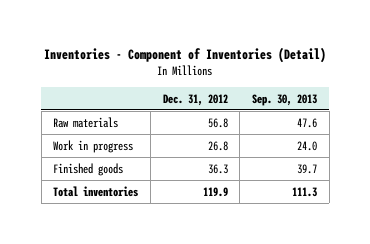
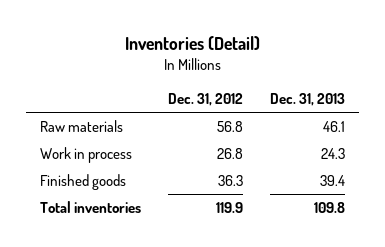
[44,47,327,64] Inventories - Component of Inventories (Detail) -> [124,35,260,50] Inventories (Detail)
[251,93,317,106] Sep. 30, 2013 -> none
none -> [270,93,346,107] Dec. 31, 2013
[53,139,134,153] Work in progress -> [39,147,132,164] Work in process

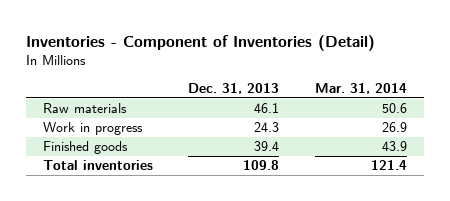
[124,35,260,50] Inventories (Detail) -> [25,34,375,51] Inventories - Component of Inventories (Detail)
[168,93,244,107] Dec. 31, 2012 -> none
none -> [314,82,407,94] Mar. 31, 2014
[39,147,132,164] Work in process -> [43,122,144,136] Work in progress

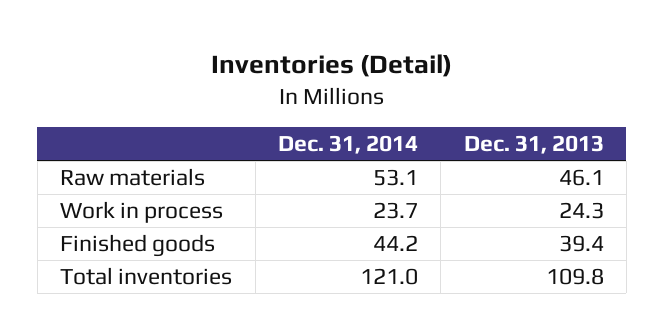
[25,34,375,51] Inventories - Component of Inventories (Detail) -> [210,54,452,78] Inventories (Detail)
[314,82,407,94] Mar. 31, 2014 -> none
none -> [277,135,418,155] Dec. 31, 2014
[43,122,144,136] Work in progress -> [60,201,224,224] Work in process

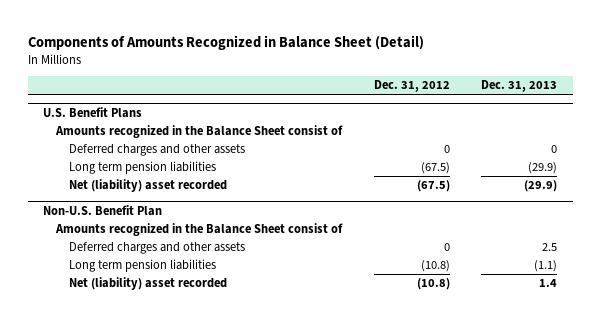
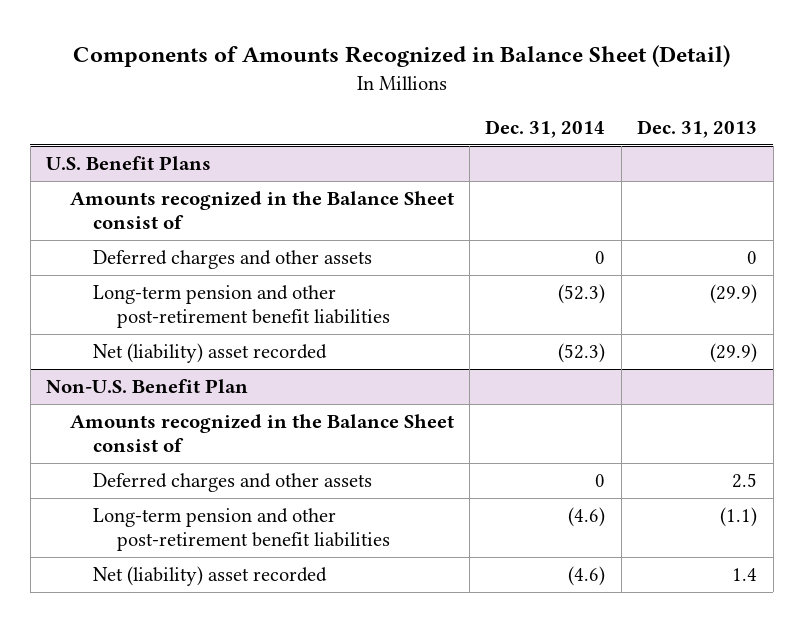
[373,80,450,93] Dec. 31, 2012 -> none
none -> [485,120,606,139] Dec. 31, 2014
[68,161,216,175] Long term pension liabilities -> [93,285,390,329] Long-term pension and other post-retirement benefit liabilities
[68,259,216,273] Long term pension liabilities -> [93,508,390,552] Long-term pension and other post-retirement benefit liabilities

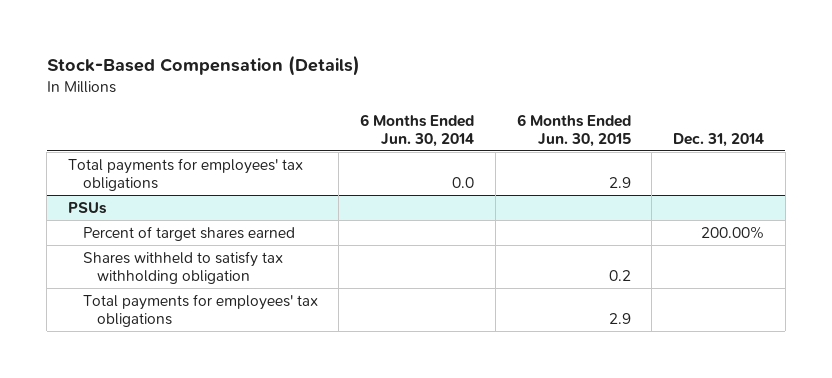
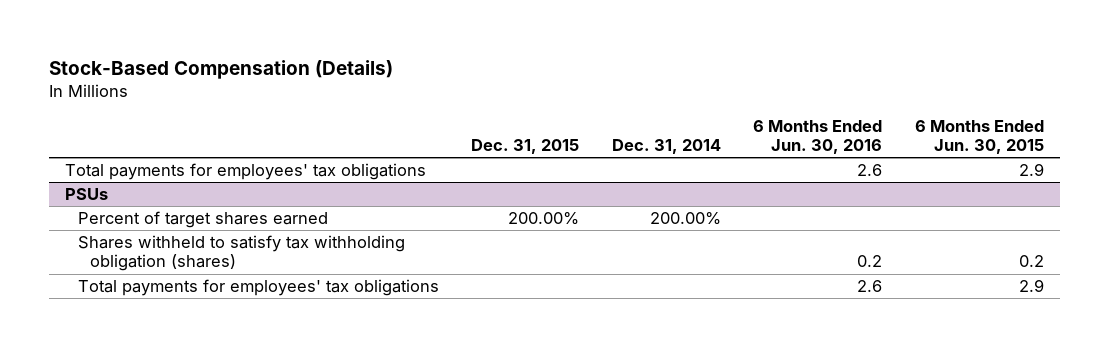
[360,113,475,147] 6 Months Ended Jun. 30, 2014 -> none
none -> [471,138,580,154] Dec. 31, 2015
none -> [753,119,883,154] 6 Months Ended Jun. 30, 2016
[82,250,283,285] Shares withheld to satisfy tax withholding obligation -> [77,235,405,272] Shares withheld to satisfy tax withholding obligation (shares)

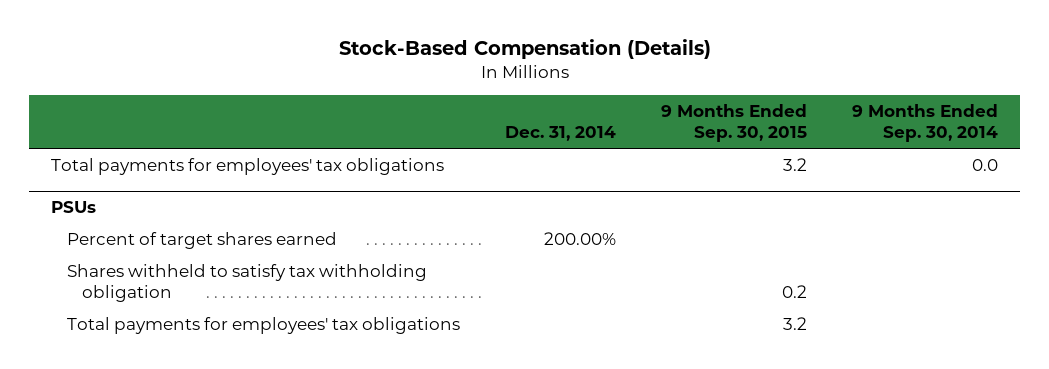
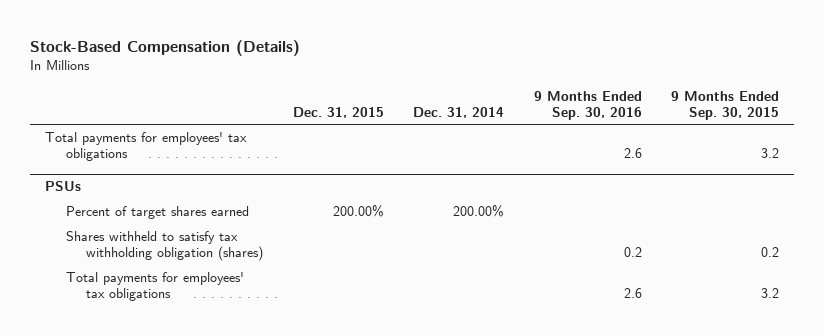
[851,103,998,143] 9 Months Ended Sep. 30, 2014 -> none
none -> [292,106,384,118] Dec. 31, 2015
none -> [533,90,642,120] 9 Months Ended Sep. 30, 2016
[66,263,427,303] Shares withheld to satisfy tax withholding obligation -> [65,231,264,262] Shares withheld to satisfy tax withholding obligation (shares)

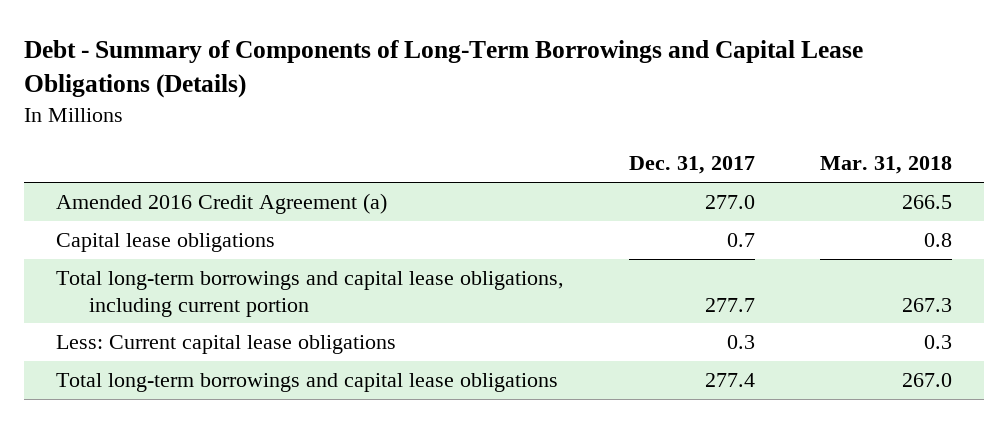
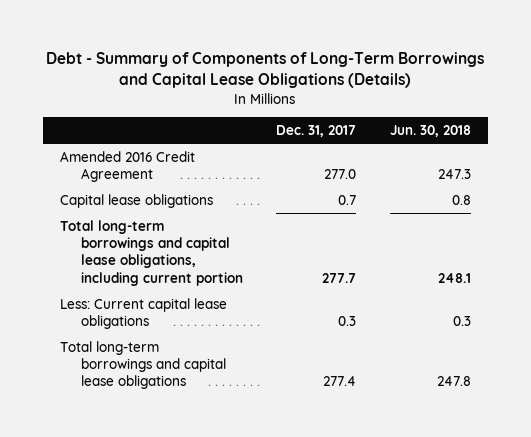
[819,156,952,175] Mar. 31, 2018 -> none
none -> [389,125,471,138] Jun. 30, 2018
[56,193,388,215] Amended 2016 Credit Agreement (a) -> [59,150,195,182] Amended 2016 Credit Agreement

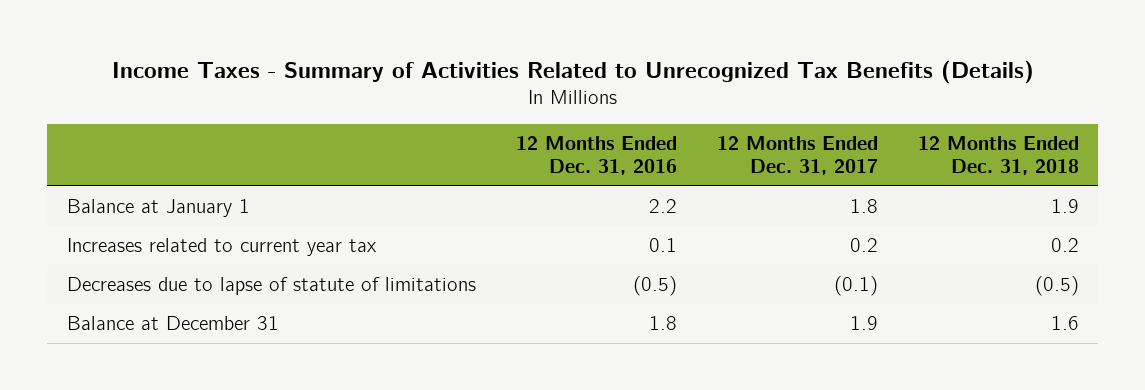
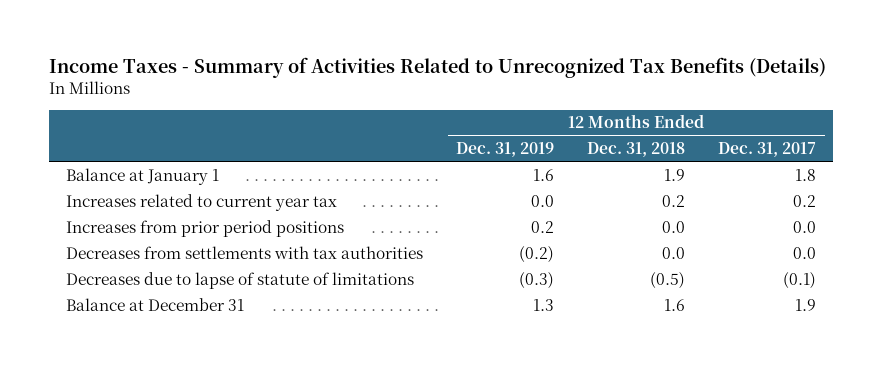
[515,136,677,176] 12 Months Ended Dec. 31, 2016 -> none
none -> [455,142,554,158] Dec. 31, 2019
none -> [65,219,344,237] Increases from prior period positions
none -> [65,245,423,259] Decreases from settlements with tax authorities

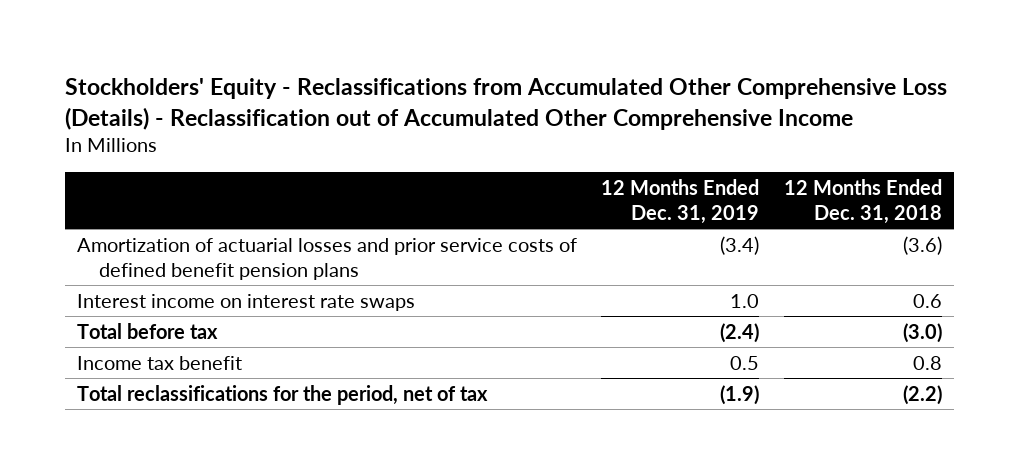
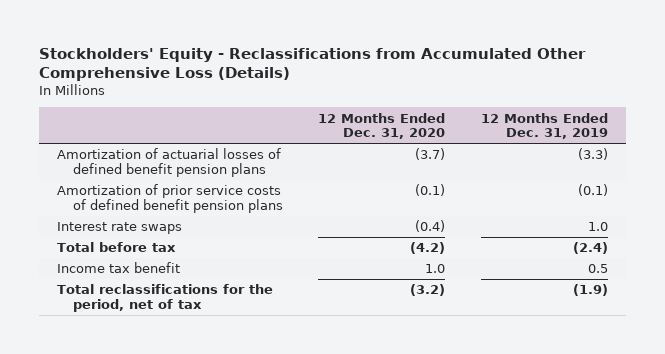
[64,78,947,130] Stockholders' Equity - Reclassifications from Accumulated Other Comprehensive Loss (Details) - Reclassification out of Accumulated Other Comprehensive Income -> [39,47,587,82] Stockholders' Equity - Reclassifications from Accumulated Other Comprehensive Loss (Details)
[783,178,942,224] 12 Months Ended Dec. 31, 2018 -> none
none -> [318,112,446,140] 12 Months Ended Dec. 31, 2020
[76,237,577,280] Amortization of actuarial losses and prior service costs of defined benefit pension plans -> [57,148,282,177] Amortization of actuarial losses of defined benefit pension plans
[720,235,760,255] (3.4) -> [578,148,609,161] (3.3)
none -> [57,184,283,213] Amortization of prior service costs of defined benefit pension plans
[76,293,415,311] Interest income on interest rate swaps -> [57,222,183,235] Interest rate swaps

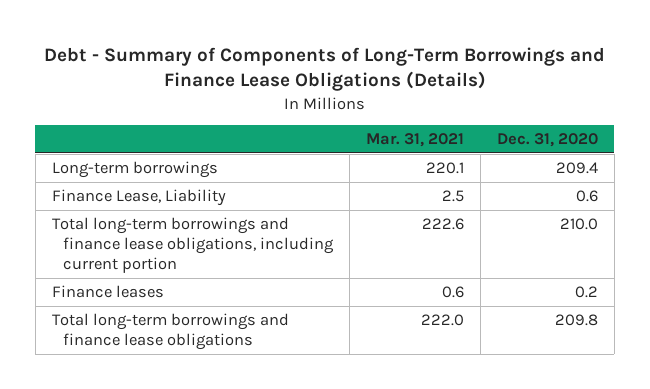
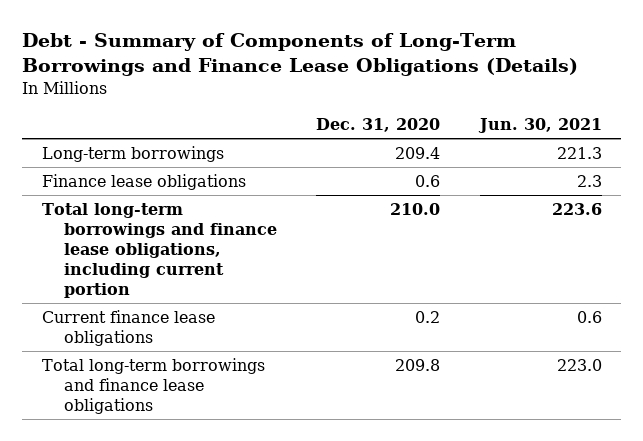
[366,133,465,148] Mar. 31, 2021 -> none
none -> [477,118,602,134] Jun. 30, 2021
[51,189,226,207] Finance Lease, Liability -> [41,174,246,191] Finance lease obligations
[51,285,164,299] Finance leases -> [41,310,215,347] Current finance lease obligations

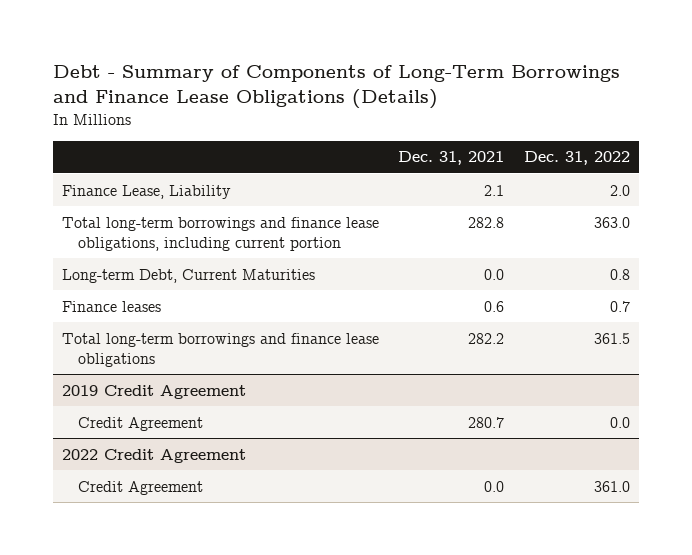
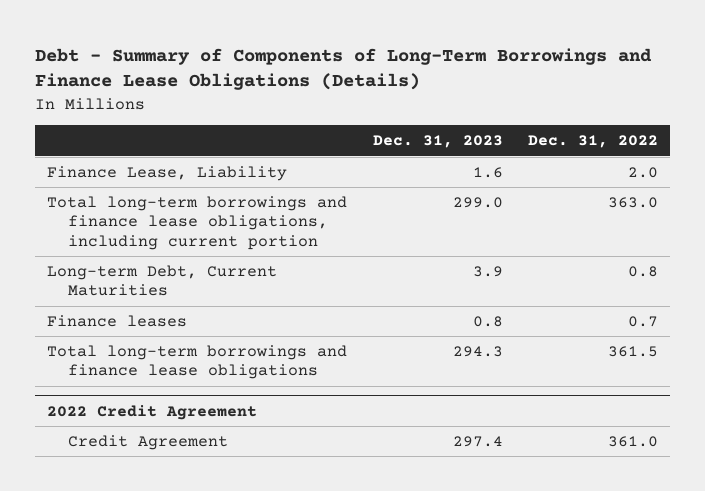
[398,151,505,166] Dec. 31, 2021 -> none
none -> [372,135,503,149] Dec. 31, 2023
[62,384,247,399] 2019 Credit Agreement -> none
[77,416,203,431] Credit Agreement -> none

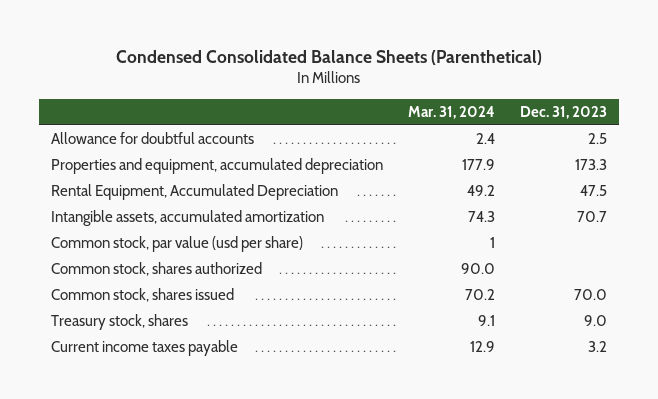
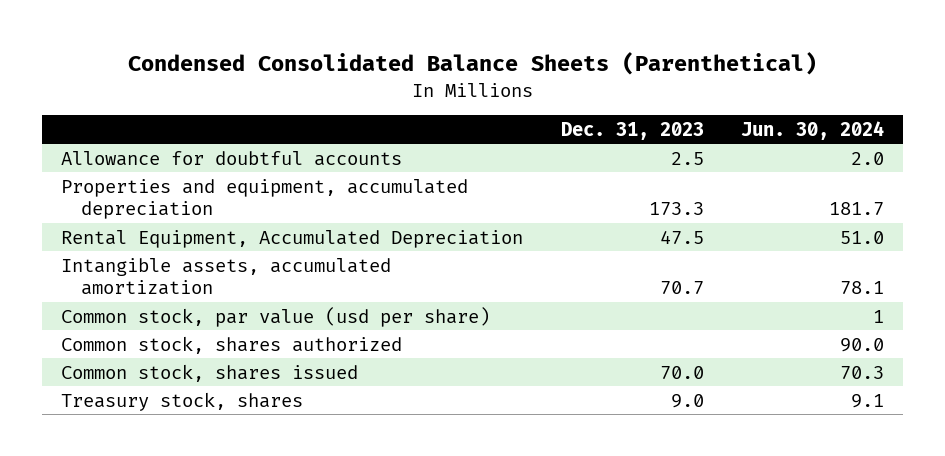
[408,106,496,120] Mar. 31, 2024 -> none
none -> [741,121,885,141] Jun. 30, 2024
[51,340,239,357] Current income taxes payable -> none

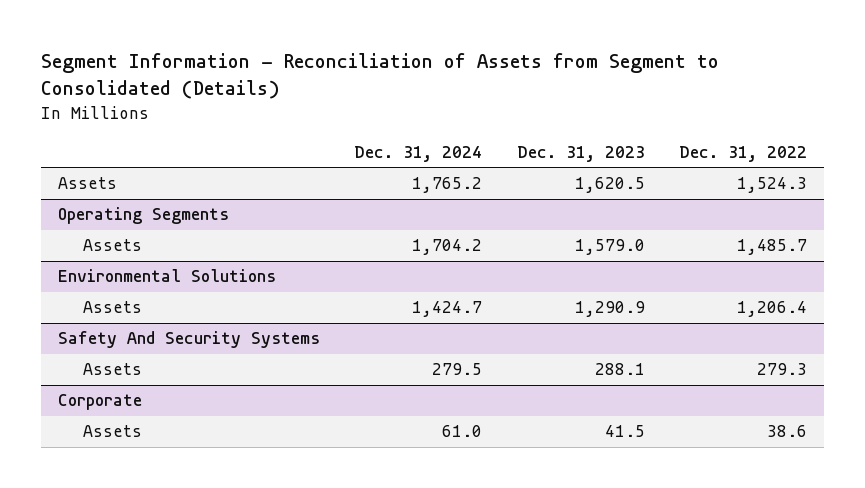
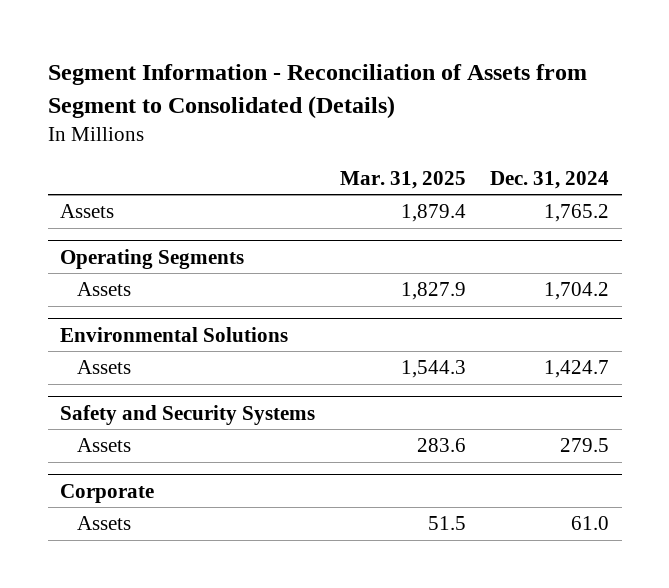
[516,145,645,162] Dec. 31, 2023 -> none
[678,145,807,162] Dec. 31, 2022 -> none
none -> [339,170,466,189] Mar. 31, 2025
[58,331,321,349] Safety And Security Systems -> [60,404,316,425] Safety and Security Systems

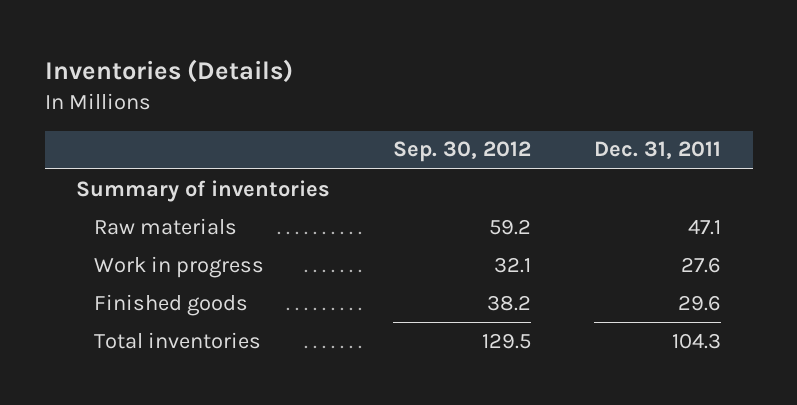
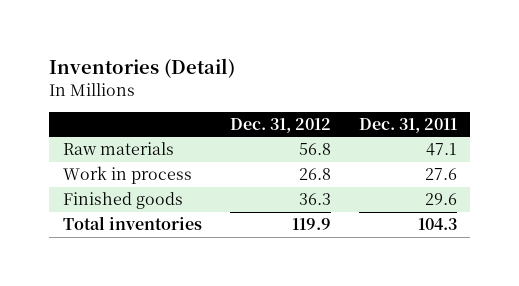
[44,58,293,83] Inventories (Details) -> [48,57,235,78] Inventories (Detail)
[393,141,532,163] Sep. 30, 2012 -> none
none -> [229,117,331,133] Dec. 31, 2012
[76,179,331,202] Summary of inventories -> none
[93,255,264,278] Work in progress -> [62,166,192,185] Work in process

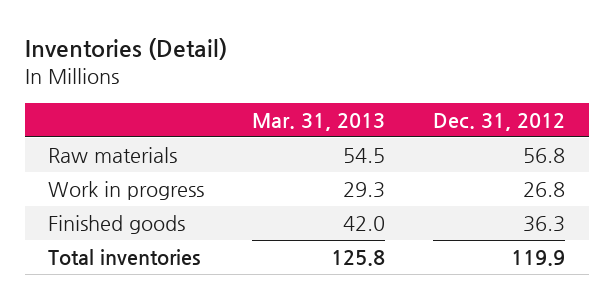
[358,117,457,133] Dec. 31, 2011 -> none
none -> [252,113,386,132] Mar. 31, 2013
[62,166,192,185] Work in process -> [48,180,205,200] Work in progress

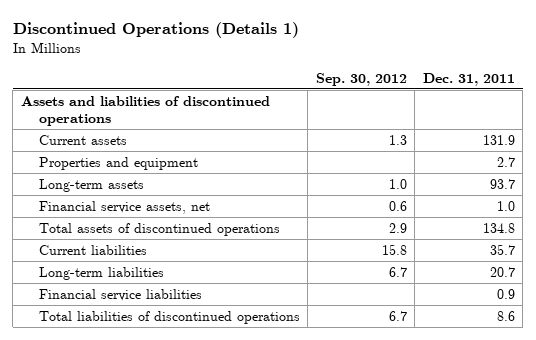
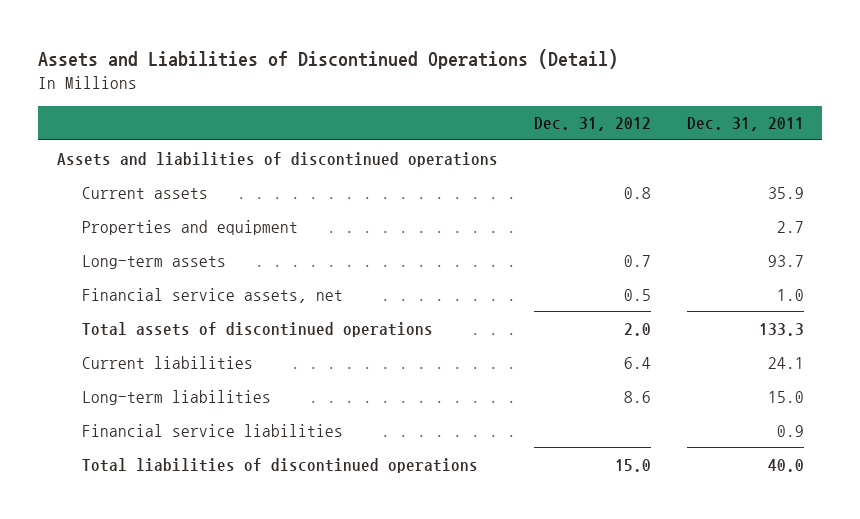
[12,22,299,39] Discontinued Operations (Details 1) -> [38,49,619,70] Assets and Liabilities of Discontinued Operations (Detail)
[315,72,407,86] Sep. 30, 2012 -> none
none -> [533,117,651,132] Dec. 31, 2012
[482,134,515,145] 131.9 -> [767,186,804,199] 35.9
[482,222,515,233] 134.8 -> [758,322,804,336] 133.3
[489,243,515,255] 35.7 -> [767,356,804,369] 24.1
[489,266,515,277] 20.7 -> [767,390,804,403] 15.0
[496,310,515,321] 8.6 -> [767,458,804,472] 40.0

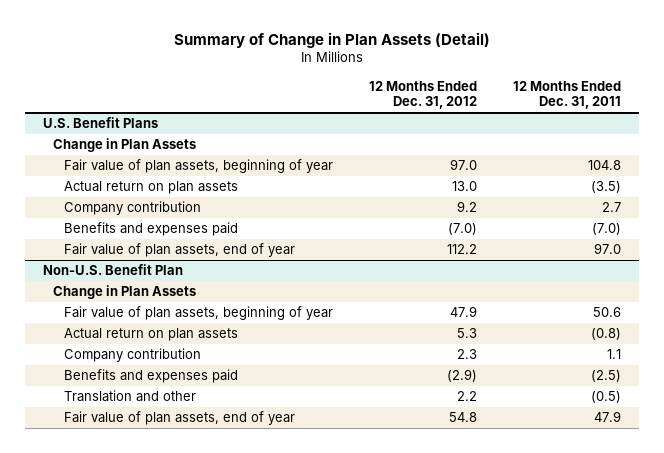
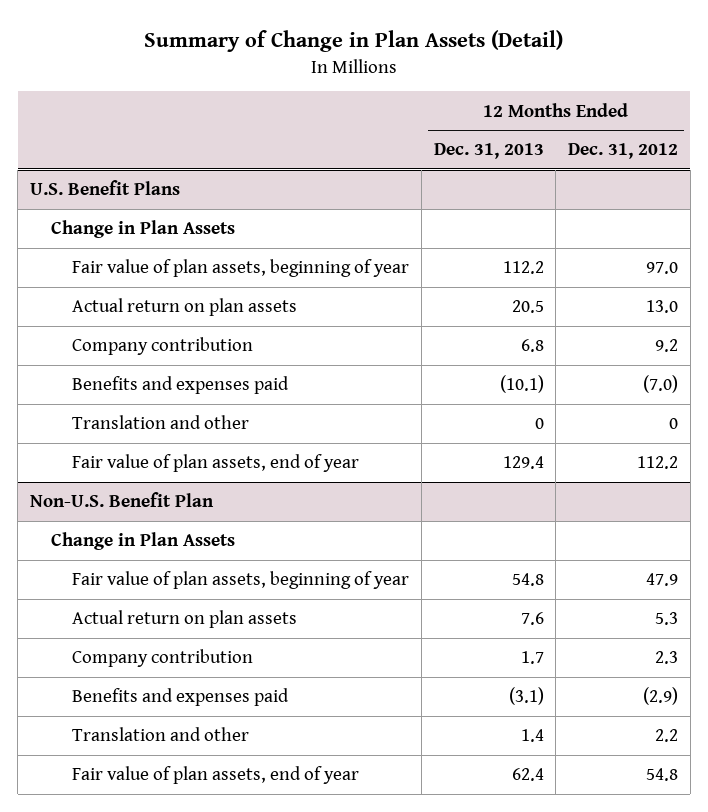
[513,80,622,110] 12 Months Ended Dec. 31, 2011 -> none
none -> [433,143,544,160] Dec. 31, 2013
none -> [72,415,250,430] Translation and other

